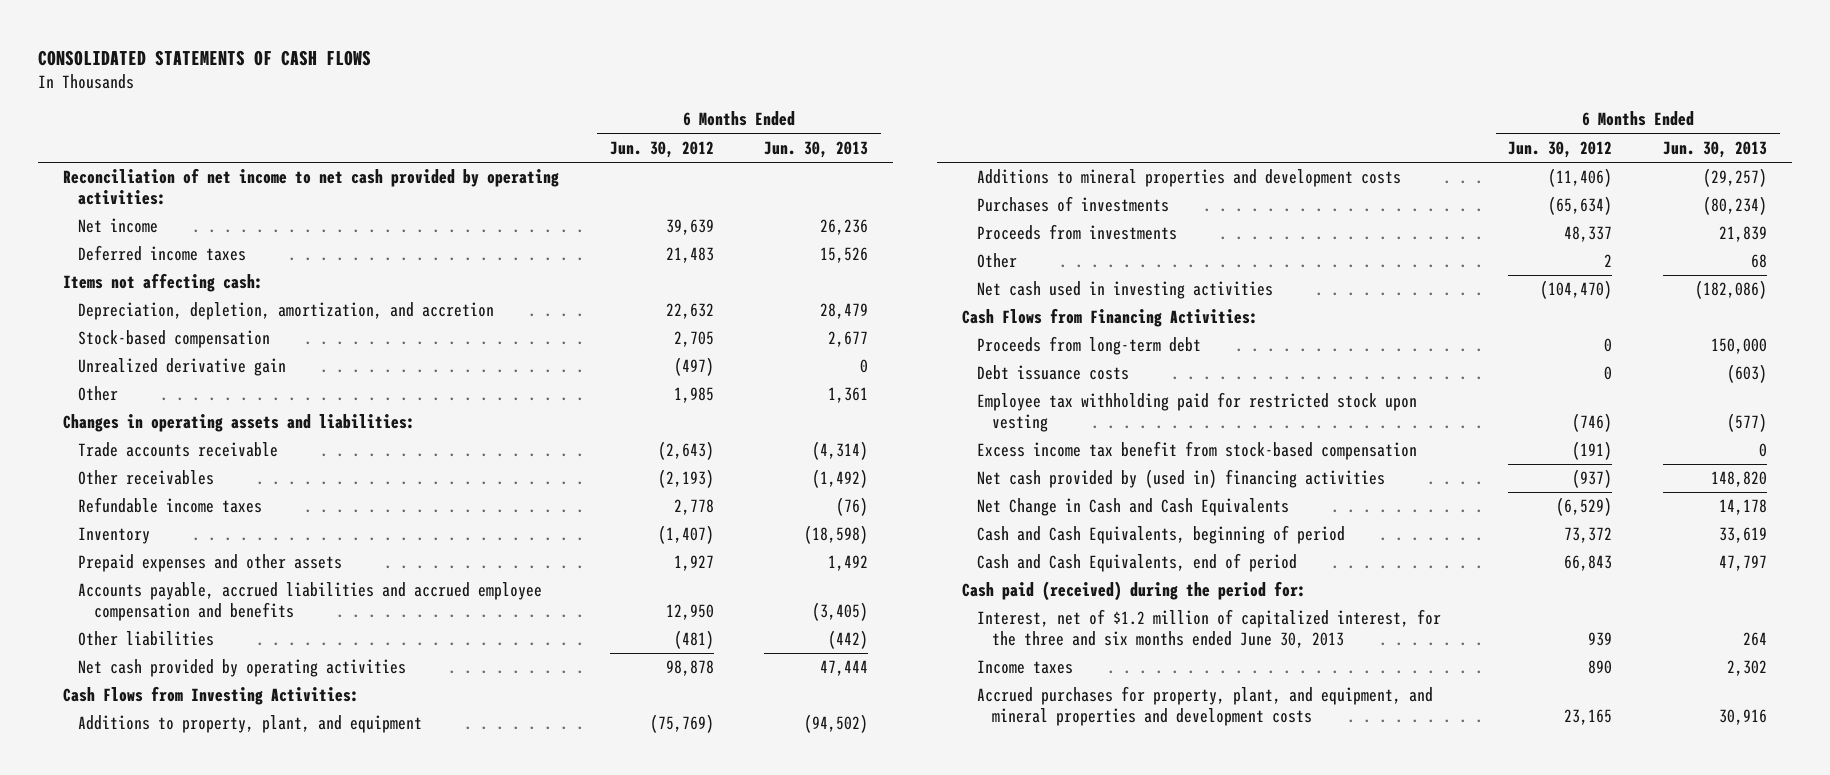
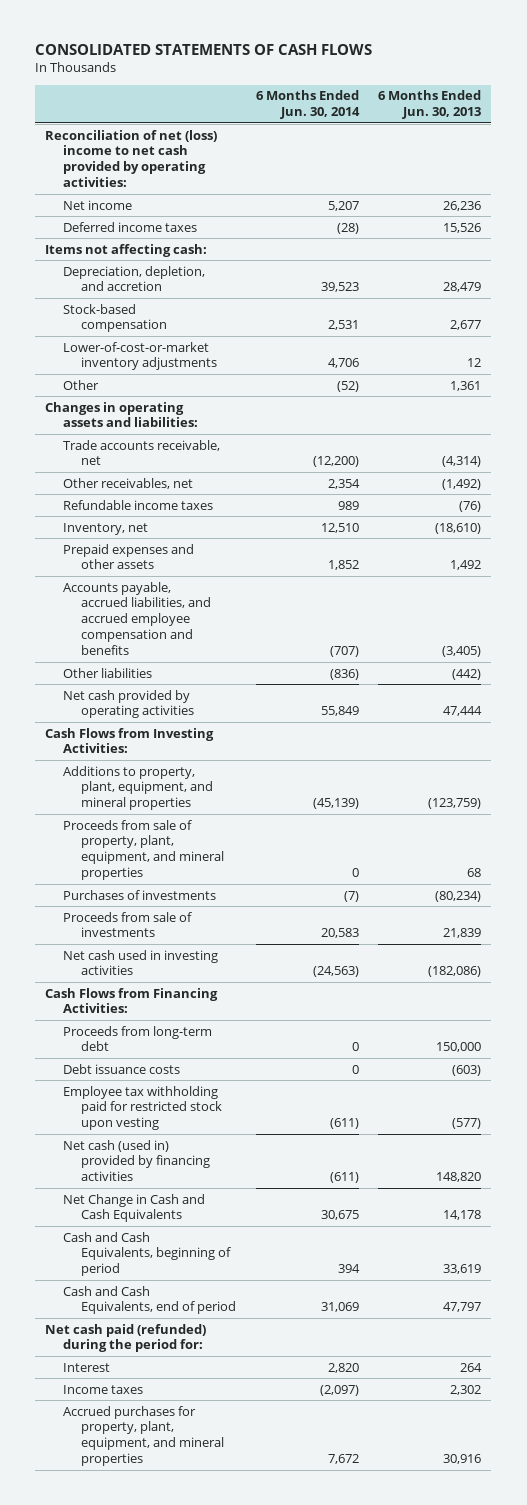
[609,140,714,158] Jun. 30, 2012 -> none
none -> [255,90,360,120] 6 Months Ended Jun. 30, 2014
[63,168,560,205] Reconciliation of net income to net cash provided by operating activities: -> [45,129,218,188] Reconciliation of net (loss) income to net cash provided by operating activities:
[78,302,495,321] Depreciation, depletion, amortization, and accretion -> [63,265,206,292] Depreciation, depletion, and accretion
[78,358,287,377] Unrealized derivative gain -> none
none -> [63,341,217,371] Lower-of-cost-or-market inventory adjustments
[78,442,279,458] Trade accounts receivable -> [63,439,221,466] Trade accounts receivable, net
[78,470,215,486] Other receivables -> [63,477,194,489] Other receivables, net
[78,527,151,545] Inventory -> [63,522,149,535] Inventory, net
[804,525,869,545] (18,598) -> [435,522,482,534] (18,610)
[78,582,543,621] Accounts payable, accrued liabilities and accrued employee compensation and benefits -> [63,581,211,655] Accounts payable, accrued liabilities, and accrued employee compensation and benefits
[977,169,1402,188] Additions to mineral properties and development costs -> none
[78,715,423,734] Additions to property, plant, and equipment -> [63,765,213,811] Additions to property, plant, equipment, and mineral properties
[804,714,869,734] (94,502) -> [428,798,482,810] (123,759)
none -> [63,819,224,881] Proceeds from sale of property, plant, equipment, and mineral properties
[977,253,1018,269] Other -> none
[977,224,1178,241] Proceeds from investments -> [63,911,193,938] Proceeds from sale of investments
[977,441,1418,461] Excess income tax benefit from stock-based compensation -> none
[977,469,1386,489] Net cash provided by (used in) financing activities -> [63,1139,210,1182] Net cash (used in) provided by financing activities
[961,581,1306,602] Cash paid (received) during the period for: -> [45,1323,207,1353] Net cash paid (refunded) during the period for:
[977,609,1442,648] Interest, net of $1.2 million of capitalized interest, for the three and six months ended June 30, 2013 -> [63,1362,111,1372] Interest
[977,686,1434,726] Accrued purchases for property, plant, and equipment, and mineral properties and development costs -> [63,1405,224,1467] Accrued purchases for property, plant, equipment, and mineral properties

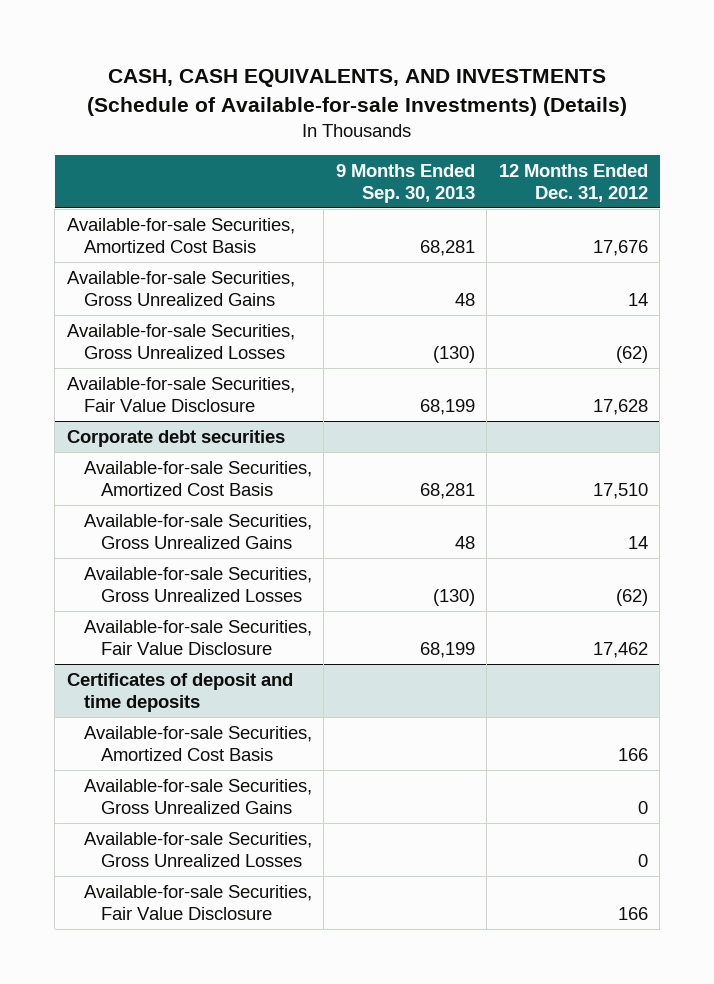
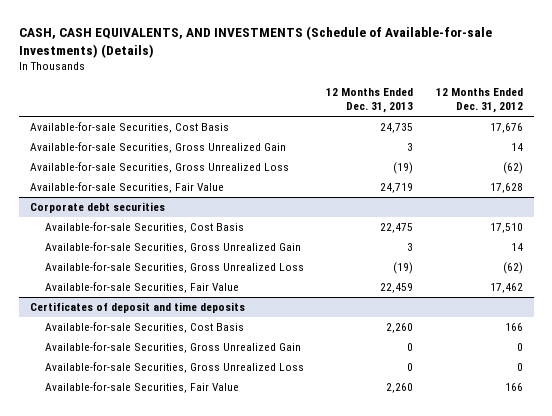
[335,163,475,203] 9 Months Ended Sep. 30, 2013 -> none
none -> [326,88,414,114] 12 Months Ended Dec. 31, 2013
[66,217,295,253] Available-for-sale Securities, Amortized Cost Basis -> [29,122,229,134] Available-for-sale Securities, Cost Basis
[66,270,295,306] Available-for-sale Securities, Gross Unrealized Gains -> [29,142,286,154] Available-for-sale Securities, Gross Unrealized Gain
[66,323,295,359] Available-for-sale Securities, Gross Unrealized Losses -> [29,162,289,174] Available-for-sale Securities, Gross Unrealized Loss
[66,376,295,412] Available-for-sale Securities, Fair Value Disclosure -> [29,182,224,194] Available-for-sale Securities, Fair Value
[83,460,312,496] Available-for-sale Securities, Amortized Cost Basis -> [44,222,244,234] Available-for-sale Securities, Cost Basis
[83,513,312,549] Available-for-sale Securities, Gross Unrealized Gains -> [44,242,301,254] Available-for-sale Securities, Gross Unrealized Gain
[83,566,312,602] Available-for-sale Securities, Gross Unrealized Losses -> [44,262,304,274] Available-for-sale Securities, Gross Unrealized Loss
[83,619,312,655] Available-for-sale Securities, Fair Value Disclosure -> [44,282,239,294] Available-for-sale Securities, Fair Value
[83,725,312,761] Available-for-sale Securities, Amortized Cost Basis -> [44,322,244,334] Available-for-sale Securities, Cost Basis
[83,778,312,814] Available-for-sale Securities, Gross Unrealized Gains -> [44,342,301,354] Available-for-sale Securities, Gross Unrealized Gain
[83,831,312,867] Available-for-sale Securities, Gross Unrealized Losses -> [44,362,304,374] Available-for-sale Securities, Gross Unrealized Loss
[83,884,312,920] Available-for-sale Securities, Fair Value Disclosure -> [44,382,239,394] Available-for-sale Securities, Fair Value

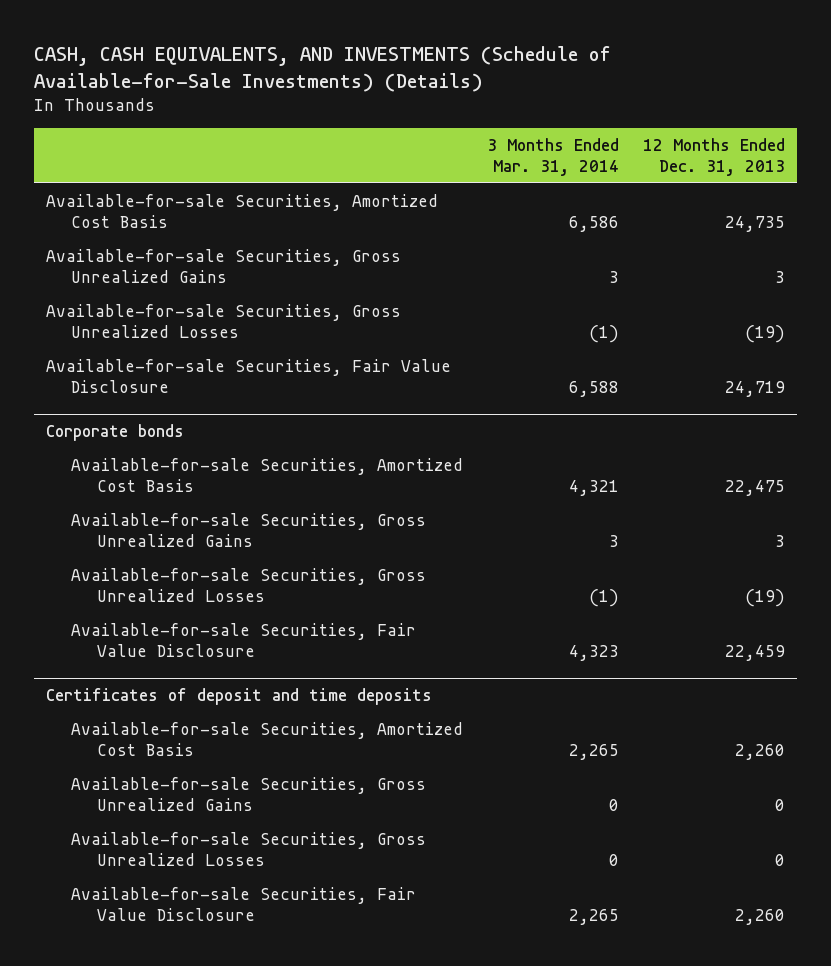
[18,25,492,58] CASH, CASH EQUIVALENTS, AND INVESTMENTS (Schedule of Available-for-sale Investments) (Details) -> [34,45,612,92] CASH, CASH EQUIVALENTS, AND INVESTMENTS (Schedule of Available-for-Sale Investments) (Details)
[435,88,523,114] 12 Months Ended Dec. 31, 2012 -> none
none -> [486,137,619,177] 3 Months Ended Mar. 31, 2014
[29,202,165,214] Corporate debt securities -> none
[29,122,229,134] Available-for-sale Securities, Cost Basis -> [46,193,439,229] Available-for-sale Securities, Amortized Cost Basis
[29,142,286,154] Available-for-sale Securities, Gross Unrealized Gain -> [46,248,402,284] Available-for-sale Securities, Gross Unrealized Gains
[29,162,289,174] Available-for-sale Securities, Gross Unrealized Loss -> [46,303,402,339] Available-for-sale Securities, Gross Unrealized Losses
[29,182,224,194] Available-for-sale Securities, Fair Value -> [46,358,452,394] Available-for-sale Securities, Fair Value Disclosure
none -> [46,424,185,442] Corporate bonds
[44,222,244,234] Available-for-sale Securities, Cost Basis -> [71,457,464,493] Available-for-sale Securities, Amortized Cost Basis
[44,242,301,254] Available-for-sale Securities, Gross Unrealized Gain -> [71,512,427,548] Available-for-sale Securities, Gross Unrealized Gains
[44,262,304,274] Available-for-sale Securities, Gross Unrealized Loss -> [71,567,427,603] Available-for-sale Securities, Gross Unrealized Losses
[44,282,239,294] Available-for-sale Securities, Fair Value -> [71,622,417,658] Available-for-sale Securities, Fair Value Disclosure
[44,322,244,334] Available-for-sale Securities, Cost Basis -> [71,721,464,757] Available-for-sale Securities, Amortized Cost Basis
[44,342,301,354] Available-for-sale Securities, Gross Unrealized Gain -> [71,776,427,812] Available-for-sale Securities, Gross Unrealized Gains
[44,362,304,374] Available-for-sale Securities, Gross Unrealized Loss -> [71,831,427,867] Available-for-sale Securities, Gross Unrealized Losses
[44,382,239,394] Available-for-sale Securities, Fair Value -> [71,886,417,922] Available-for-sale Securities, Fair Value Disclosure

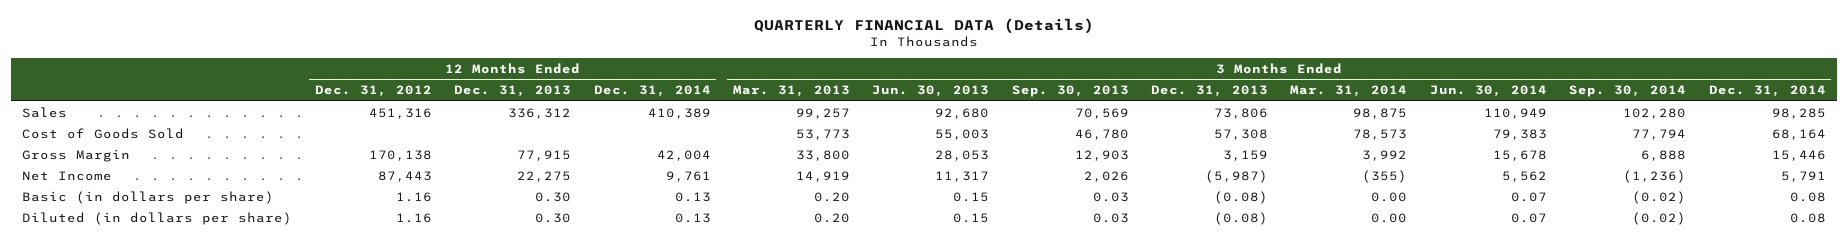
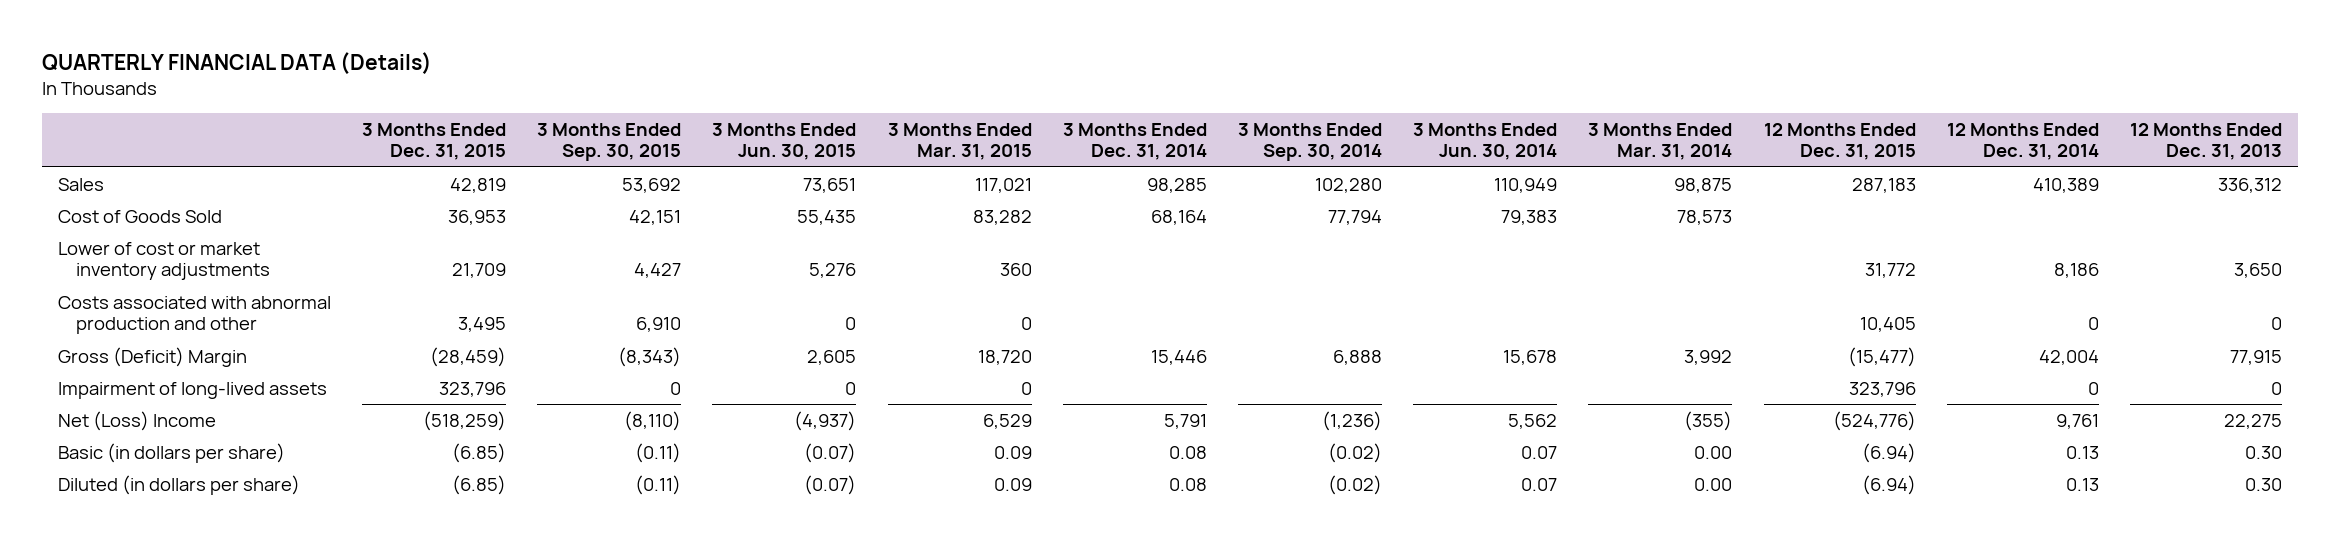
[314,85,432,98] Dec. 31, 2012 -> none
[732,85,850,98] Mar. 31, 2013 -> none
[872,85,990,98] Jun. 30, 2013 -> none
[1011,85,1129,98] Sep. 30, 2013 -> none
[1151,85,1269,98] Dec. 31, 2013 -> none
none -> [361,123,506,161] 3 Months Ended Dec. 31, 2015
none -> [537,123,682,162] 3 Months Ended Sep. 30, 2015
none -> [712,123,857,161] 3 Months Ended Jun. 30, 2015
none -> [887,123,1032,161] 3 Months Ended Mar. 31, 2015
none -> [1763,123,1916,161] 12 Months Ended Dec. 31, 2015
none -> [57,241,271,281] Lower of cost or market inventory adjustments
none -> [57,295,331,335] Costs associated with abnormal production and other
[22,148,131,162] Gross Margin -> [57,346,247,367] Gross (Deficit) Margin
none -> [57,381,327,399] Impairment of long-lived assets
[22,170,113,181] Net Income -> [57,410,216,431] Net (Loss) Income

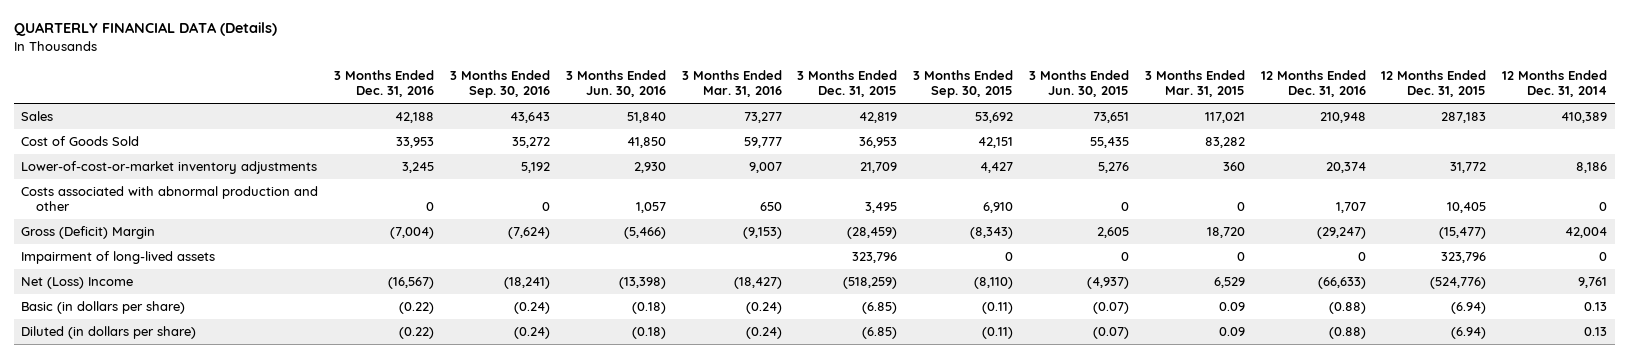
[1062,123,1207,161] 3 Months Ended Dec. 31, 2014 -> none
[1237,123,1382,162] 3 Months Ended Sep. 30, 2014 -> none
[1413,123,1558,161] 3 Months Ended Jun. 30, 2014 -> none
[1588,123,1733,161] 3 Months Ended Mar. 31, 2014 -> none
[2129,123,2282,161] 12 Months Ended Dec. 31, 2013 -> none
none -> [334,70,435,98] 3 Months Ended Dec. 31, 2016
none -> [449,70,550,99] 3 Months Ended Sep. 30, 2016
none -> [565,70,666,98] 3 Months Ended Jun. 30, 2016
none -> [681,70,782,98] 3 Months Ended Mar. 31, 2016
none -> [1260,70,1366,98] 12 Months Ended Dec. 31, 2016
[57,241,271,281] Lower of cost or market inventory adjustments -> [21,160,318,174] Lower-of-cost-or-market inventory adjustments

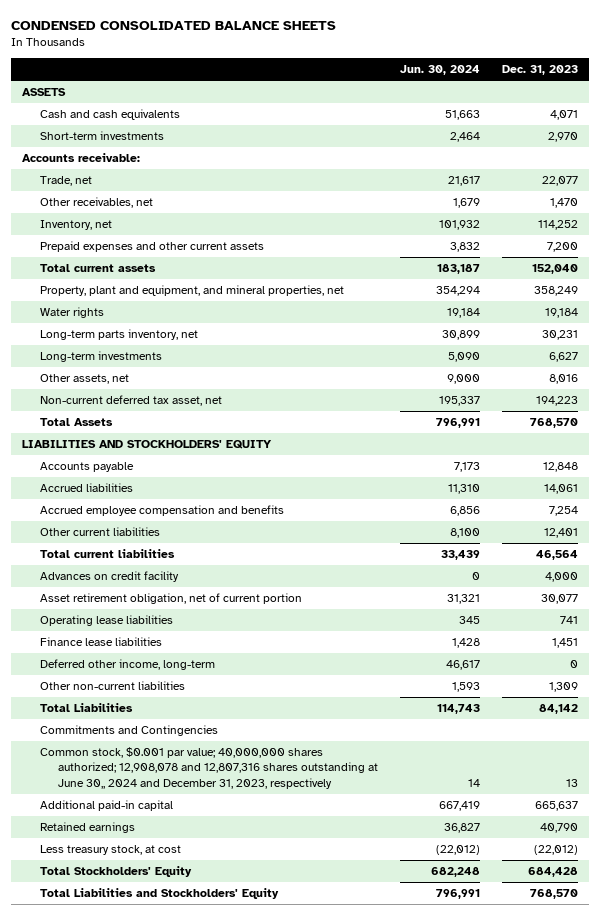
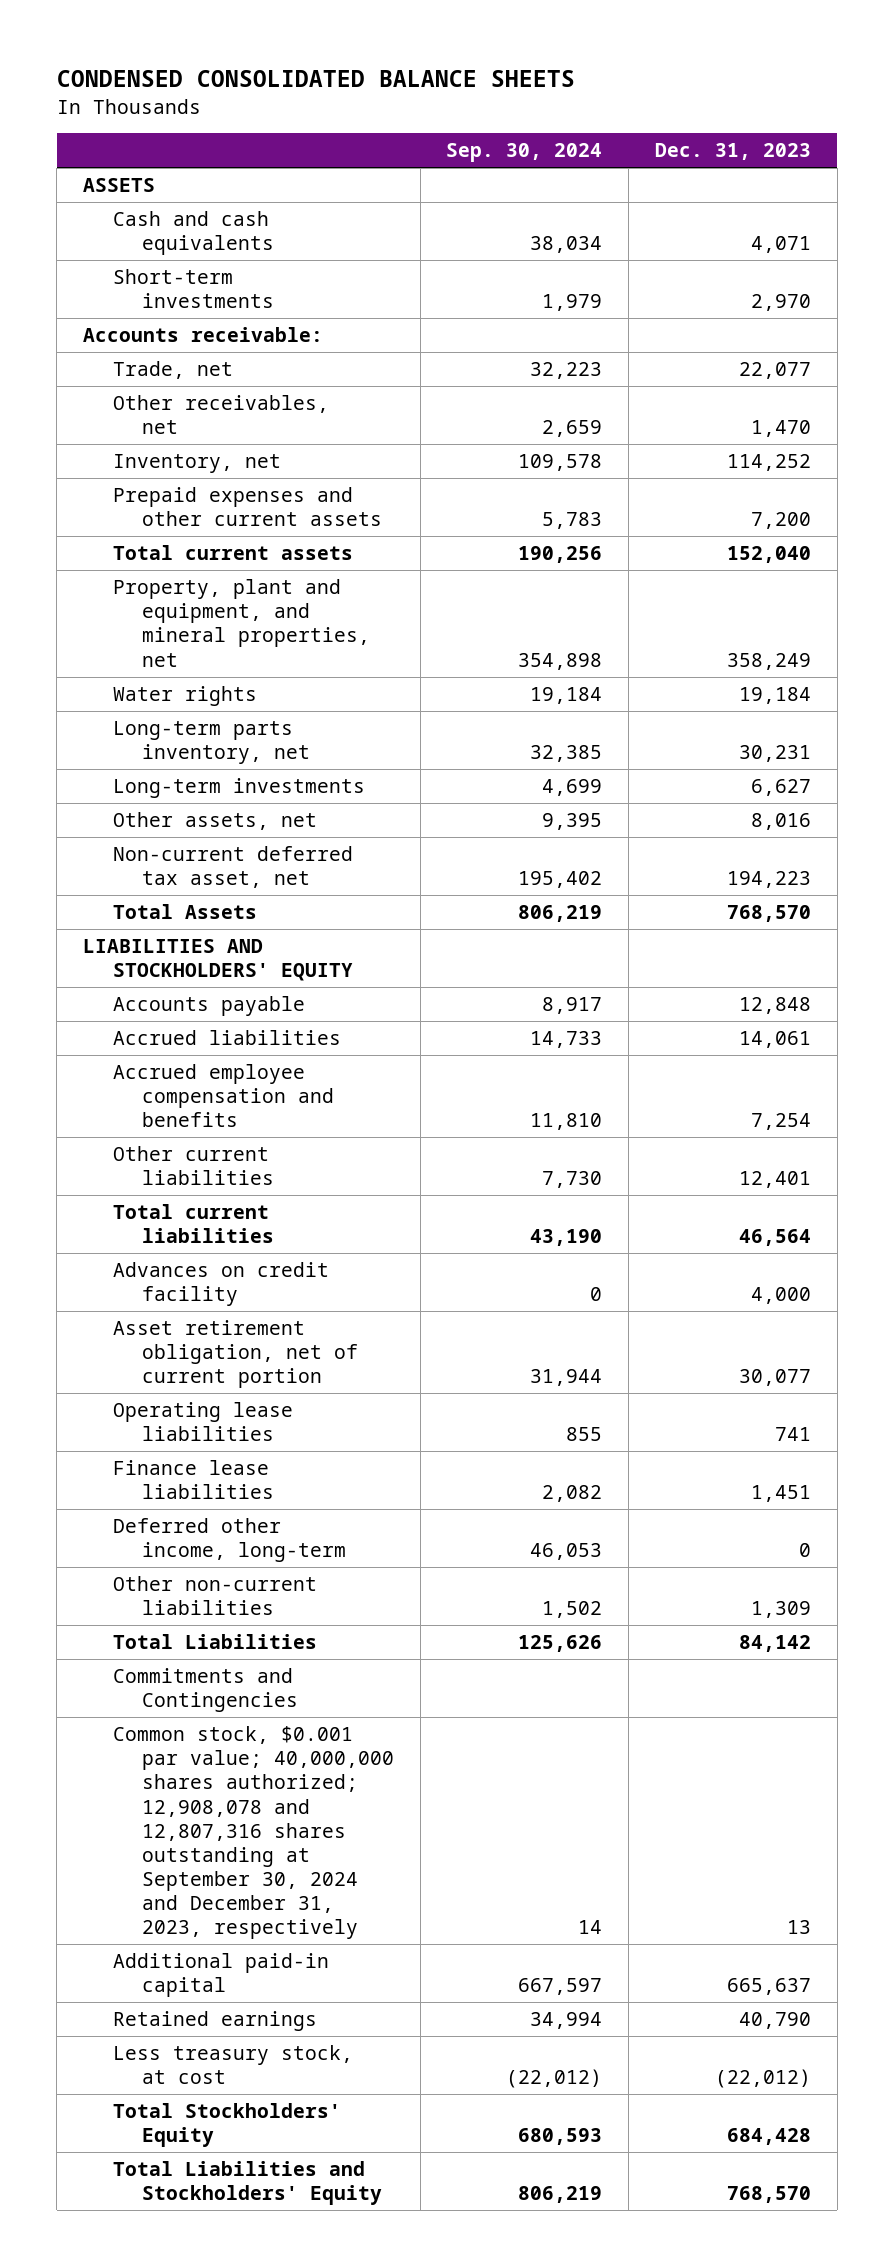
[400,65,481,76] Jun. 30, 2024 -> none
none -> [446,143,603,163] Sep. 30, 2024
[40,747,379,789] Common stock, $0.001 par value; 40,000,000 shares authorized; 12,908,078 and 12,807,316 shares outstanding at June 30,, 2024 and December 31, 2023, respectively -> [112,1726,394,1940] Common stock, $0.001 par value; 40,000,000 shares authorized; 12,908,078 and 12,807,316 shares outstanding at September 30, 2024 and December 31, 2023, respectively

